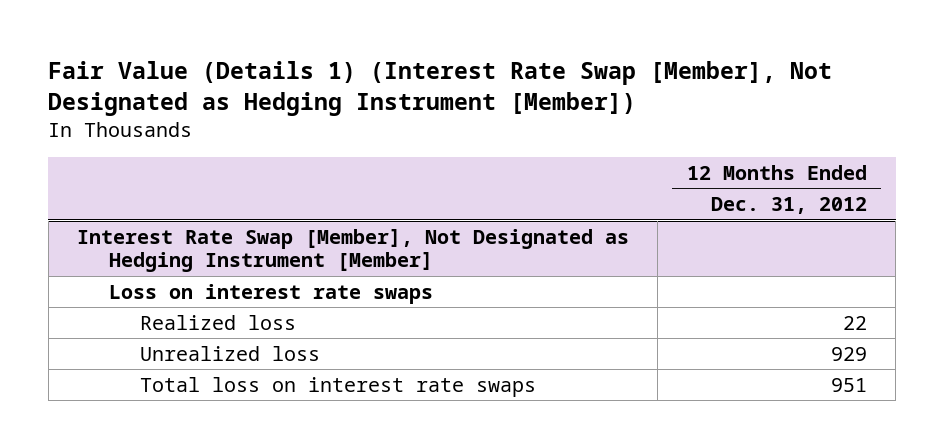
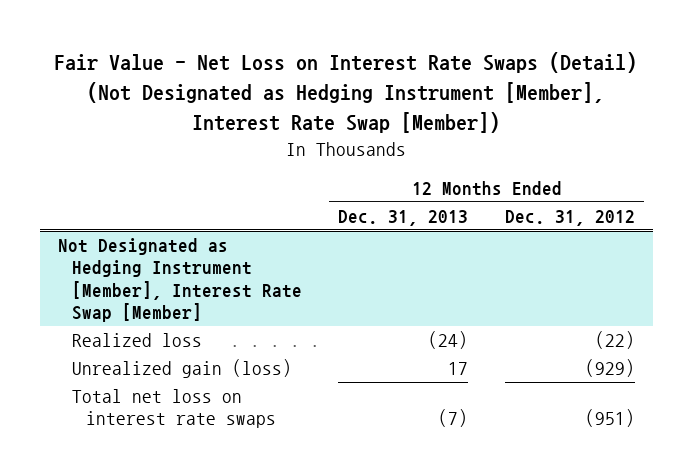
[48,61,833,116] Fair Value (Details 1) (Interest Rate Swap [Member], Not Designated as Hedging Instrument [Member]) -> [54,52,638,134] Fair Value - Net Loss on Interest Rate Swaps (Detail) (Not Designated as Hedging Instrument [Member], Interest Rate Swap [Member])
none -> [338,209,469,226] Dec. 31, 2013
[108,283,433,304] Loss on interest rate swaps -> none
[77,228,630,273] Interest Rate Swap [Member], Not Designated as Hedging Instrument [Member] -> [57,238,303,323] Not Designated as Hedging Instrument [Member], Interest Rate Swap [Member]
[842,315,867,330] 22 -> [594,331,635,350] (22)
[140,345,321,361] Unrealized loss -> [72,359,293,379] Unrealized gain (loss)
[830,346,867,361] 929 -> [584,359,635,378] (929)
[140,376,537,397] Total loss on interest rate swaps -> [72,389,277,429] Total net loss on interest rate swaps
[830,377,867,392] 951 -> [584,409,635,428] (951)

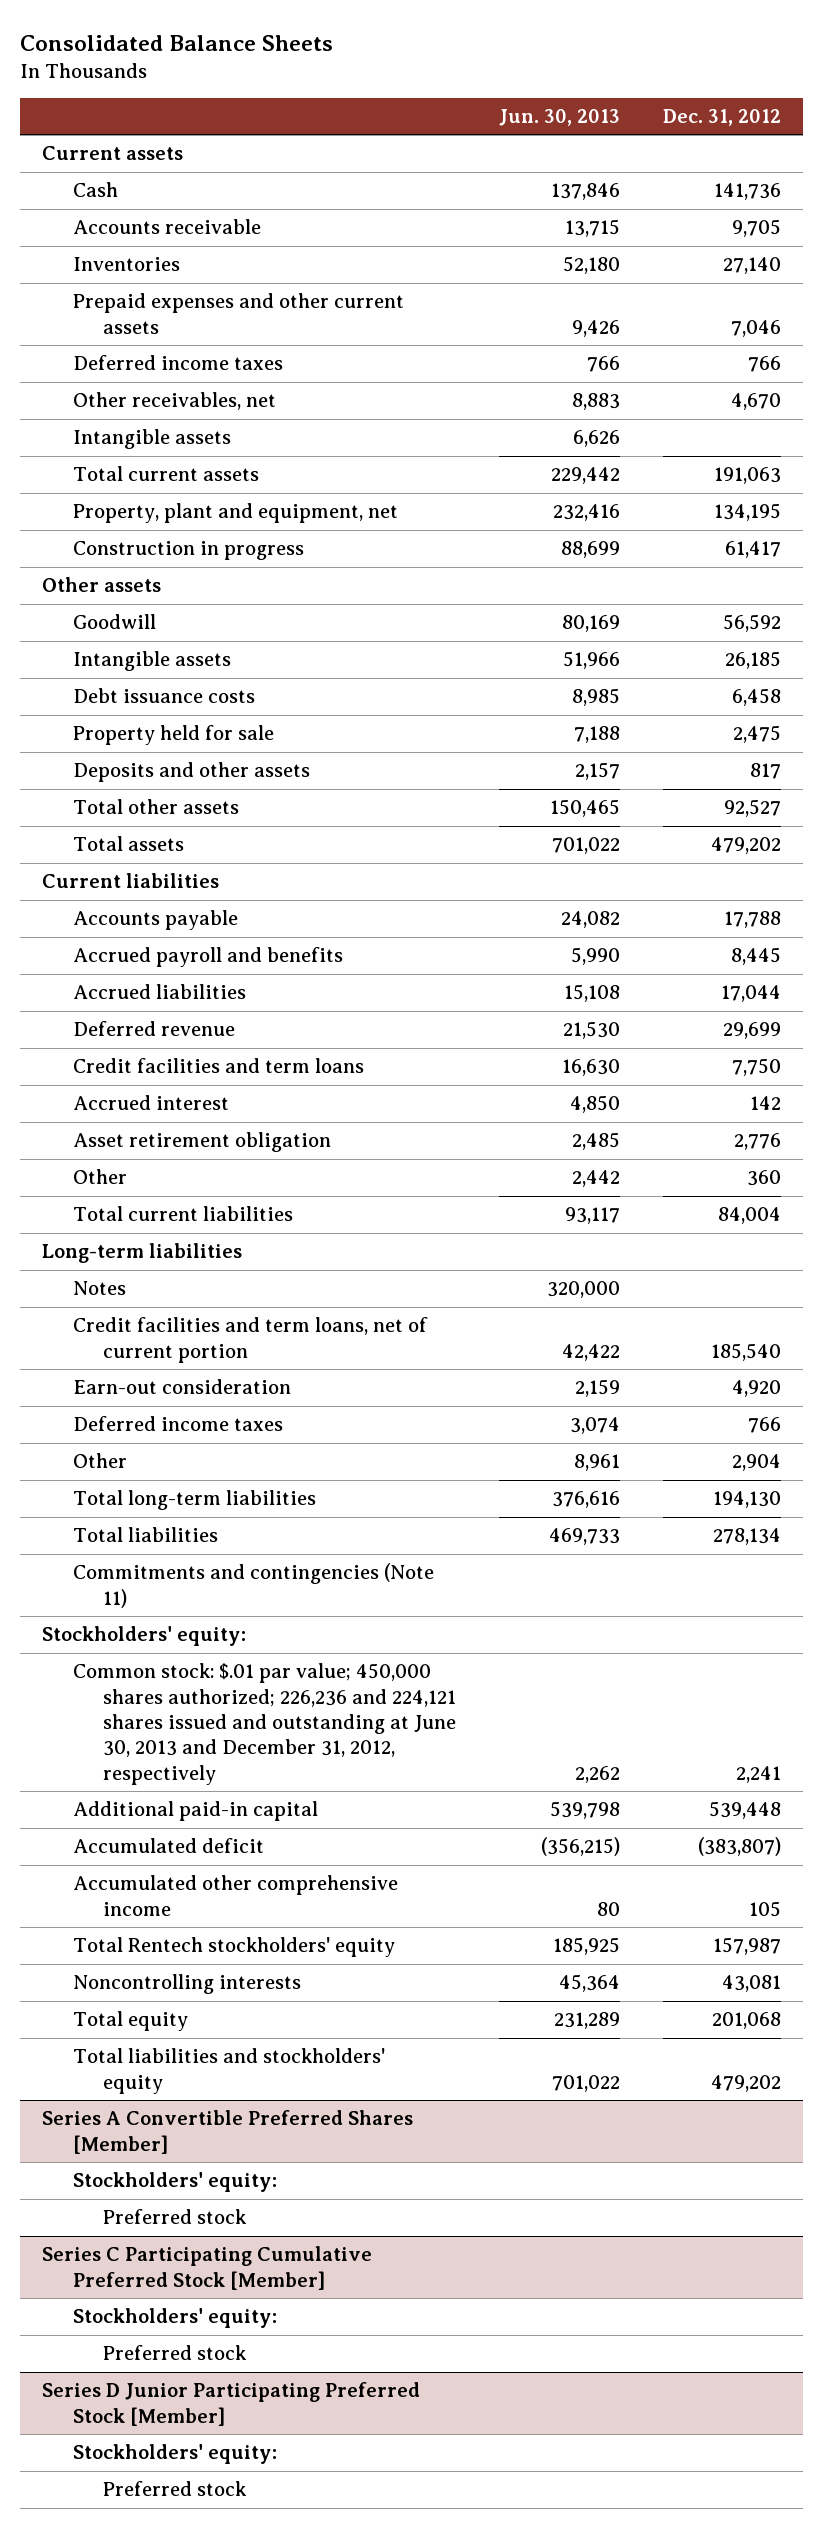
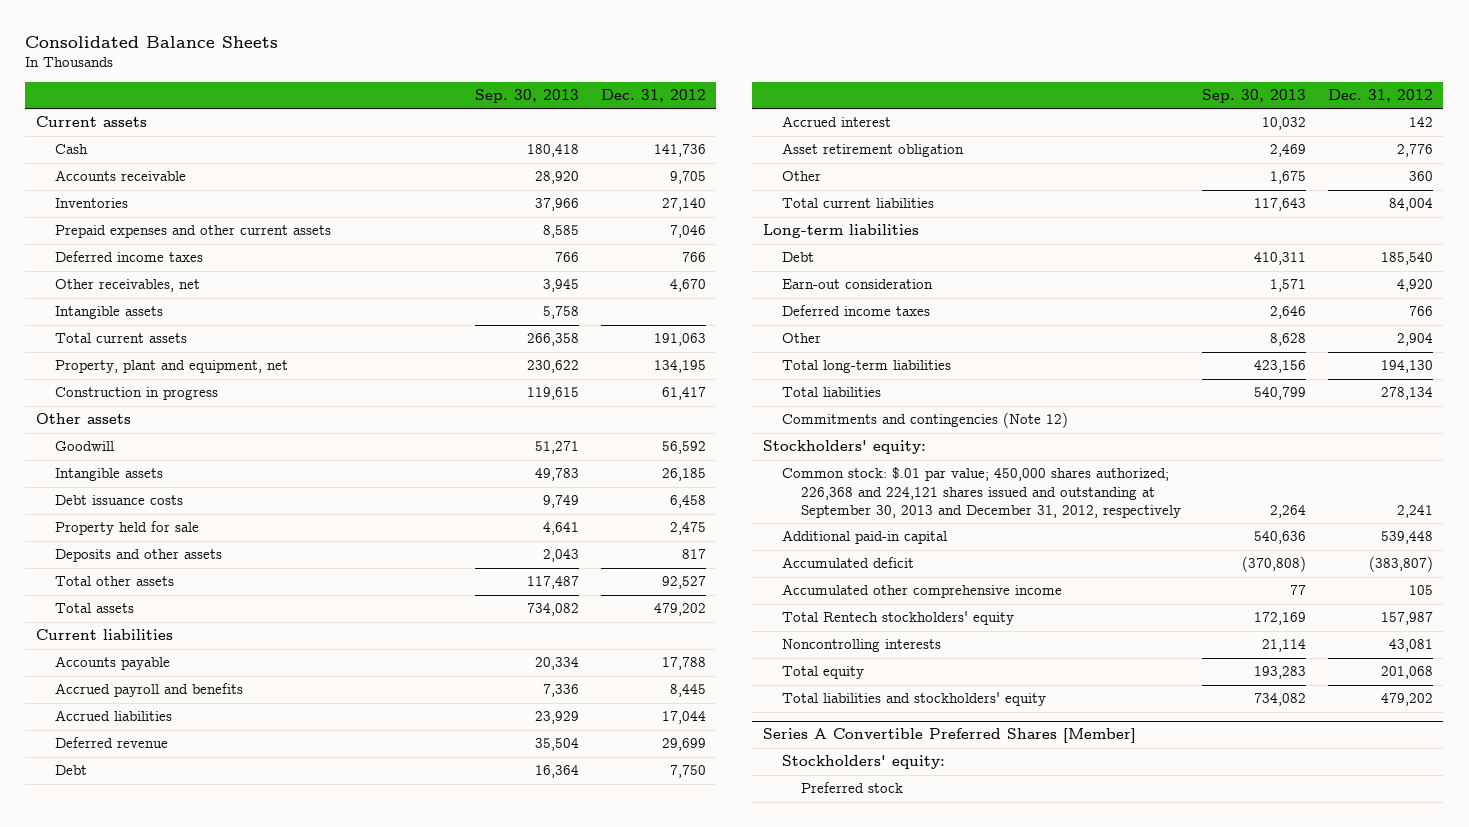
[499,108,621,126] Jun. 30, 2013 -> none
none -> [475,88,580,103] Sep. 30, 2013
[72,1058,364,1074] Credit facilities and term loans -> [55,765,88,776] Debt
[72,1281,126,1296] Notes -> none
[72,1317,428,1363] Credit facilities and term loans, net of current portion -> [781,252,814,263] Debt
[72,1563,434,1608] Commitments and contingencies (Note 11) -> [781,412,1068,429] Commitments and contingencies (Note 12)
[72,1663,457,1785] Common stock: $.01 par value; 450,000 shares authorized; 226,236 and 224,121 shares issued and outstanding at June 30, 2013 and December 31, 2012, respectively -> [781,467,1181,518] Common stock: $.01 par value; 450,000 shares authorized; 226,368 and 224,121 shares issued and outstanding at September 30, 2013 and December 31, 2012, respectively
[41,2246,372,2290] Series C Participating Cumulative Preferred Stock [Member] -> none
[72,2308,277,2329] Stockholders' equity: -> none
[103,2345,248,2361] Preferred stock -> none
[41,2382,420,2426] Series D Junior Participating Preferred Stock [Member] -> none
[72,2444,277,2465] Stockholders' equity: -> none
[103,2481,248,2497] Preferred stock -> none

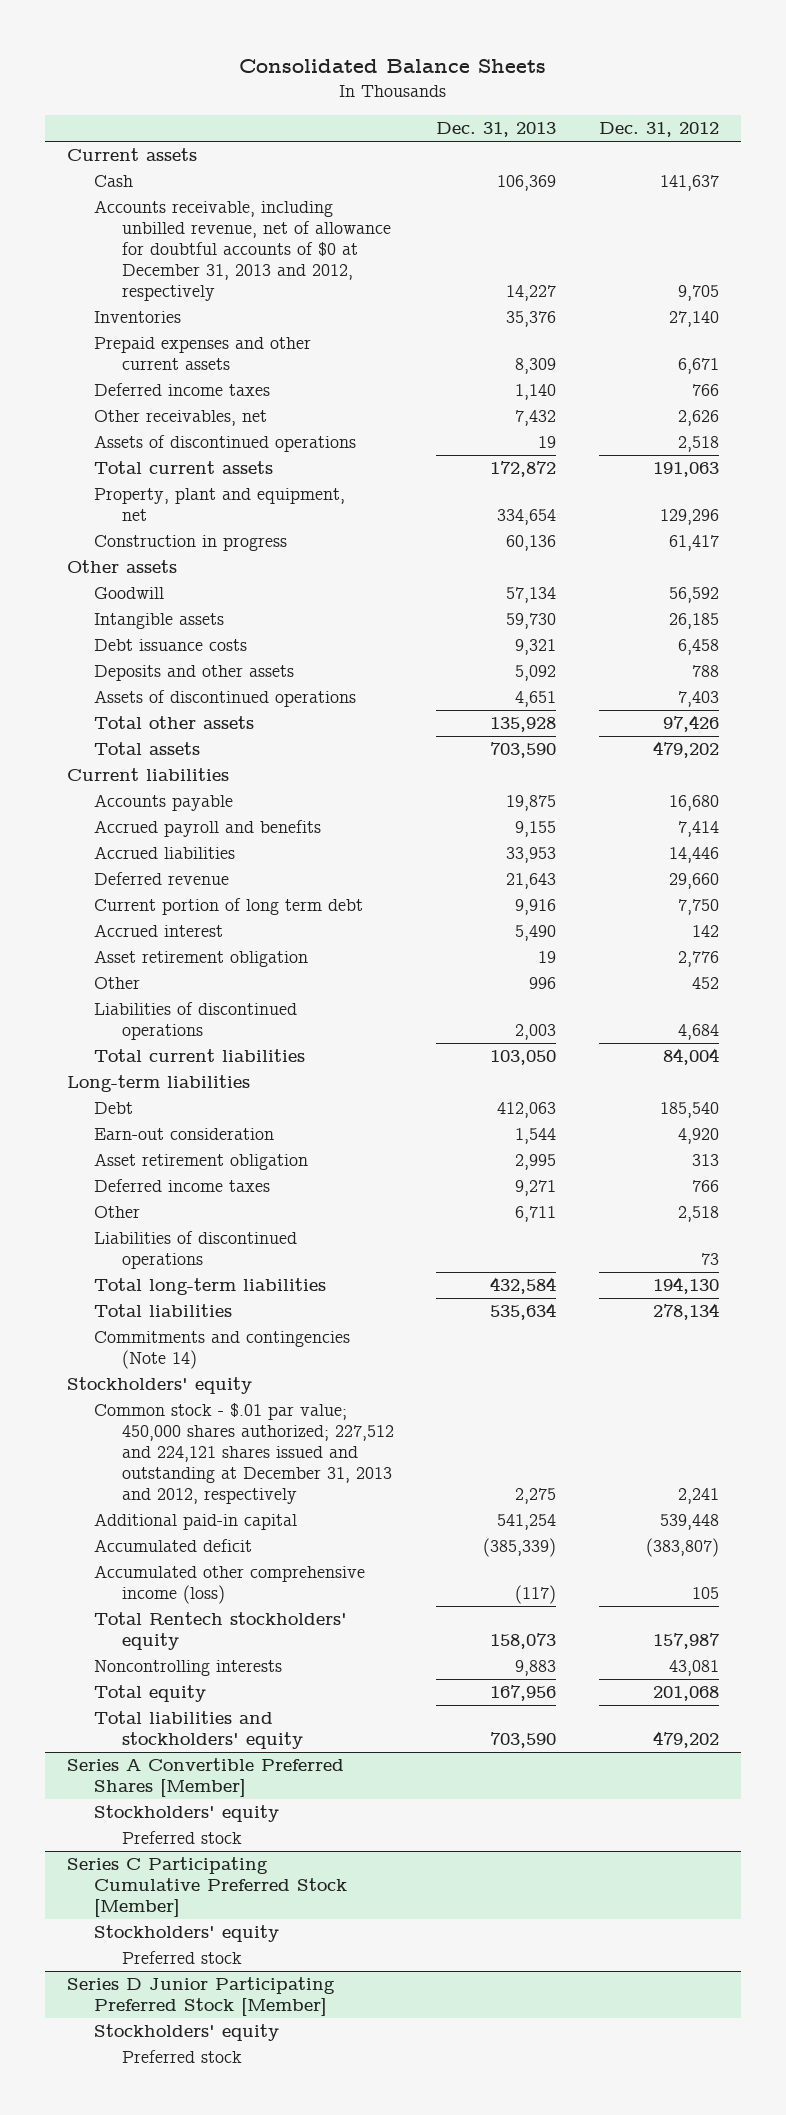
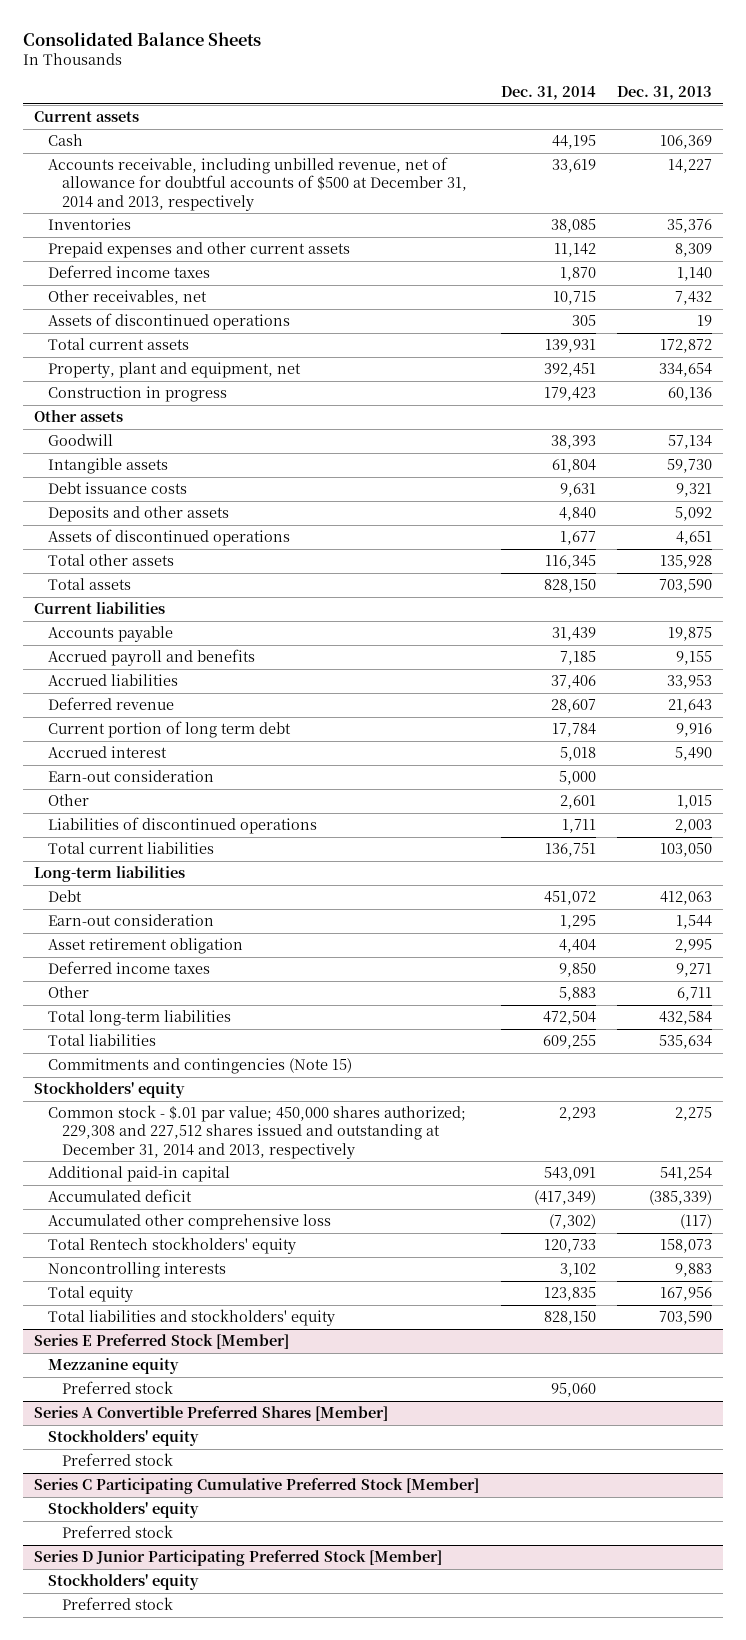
[599,121,720,137] Dec. 31, 2012 -> none
none -> [500,85,596,100] Dec. 31, 2014
[94,200,391,301] Accounts receivable, including unbilled revenue, net of allowance for doubtful accounts of $0 at December 31, 2013 and 2012, respectively -> [47,157,467,211] Accounts receivable, including unbilled revenue, net of allowance for doubtful accounts of $500 at December 31, 2014 and 2013, respectively
[94,950,309,968] Asset retirement obligation -> none
none -> [47,770,214,783] Earn-out consideration
[529,977,557,990] 996 -> [677,795,713,810] 1,015
[94,1231,298,1270] Liabilities of discontinued operations -> none
[94,1331,351,1370] Commitments and contingencies (Note 14) -> [47,1058,352,1075] Commitments and contingencies (Note 15)
[94,1403,394,1504] Common stock - $.01 par value; 450,000 shares authorized; 227,512 and 224,121 shares issued and outstanding at December 31, 2013 and 2012, respectively -> [47,1105,466,1159] Common stock - $.01 par value; 450,000 shares authorized; 229,308 and 227,512 shares issued and outstanding at December 31, 2014 and 2013, respectively
[94,1565,366,1605] Accumulated other comprehensive income (loss) -> [47,1214,331,1231] Accumulated other comprehensive loss
none -> [33,1334,289,1350] Series E Preferred Stock [Member]
none -> [47,1358,179,1375] Mezzanine equity
none -> [61,1381,173,1395] Preferred stock

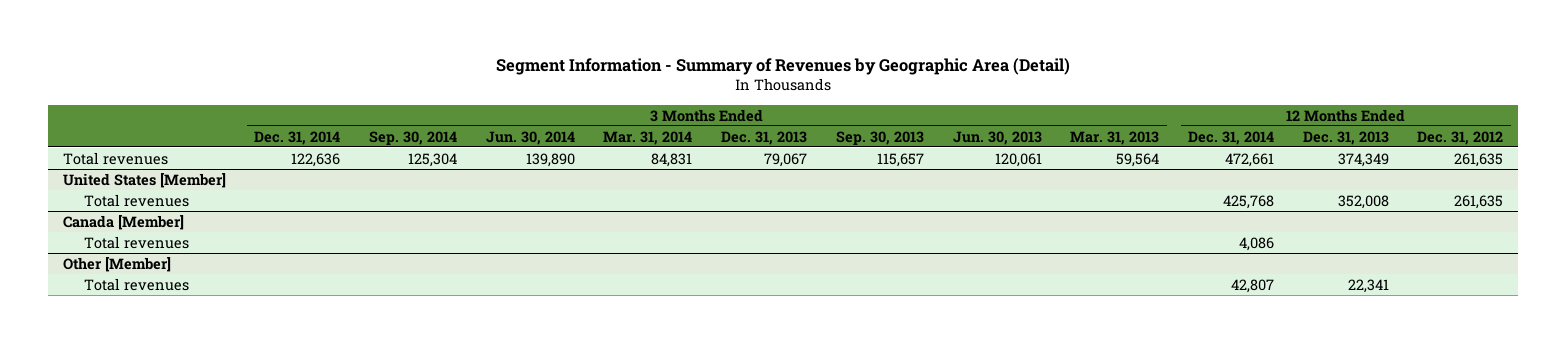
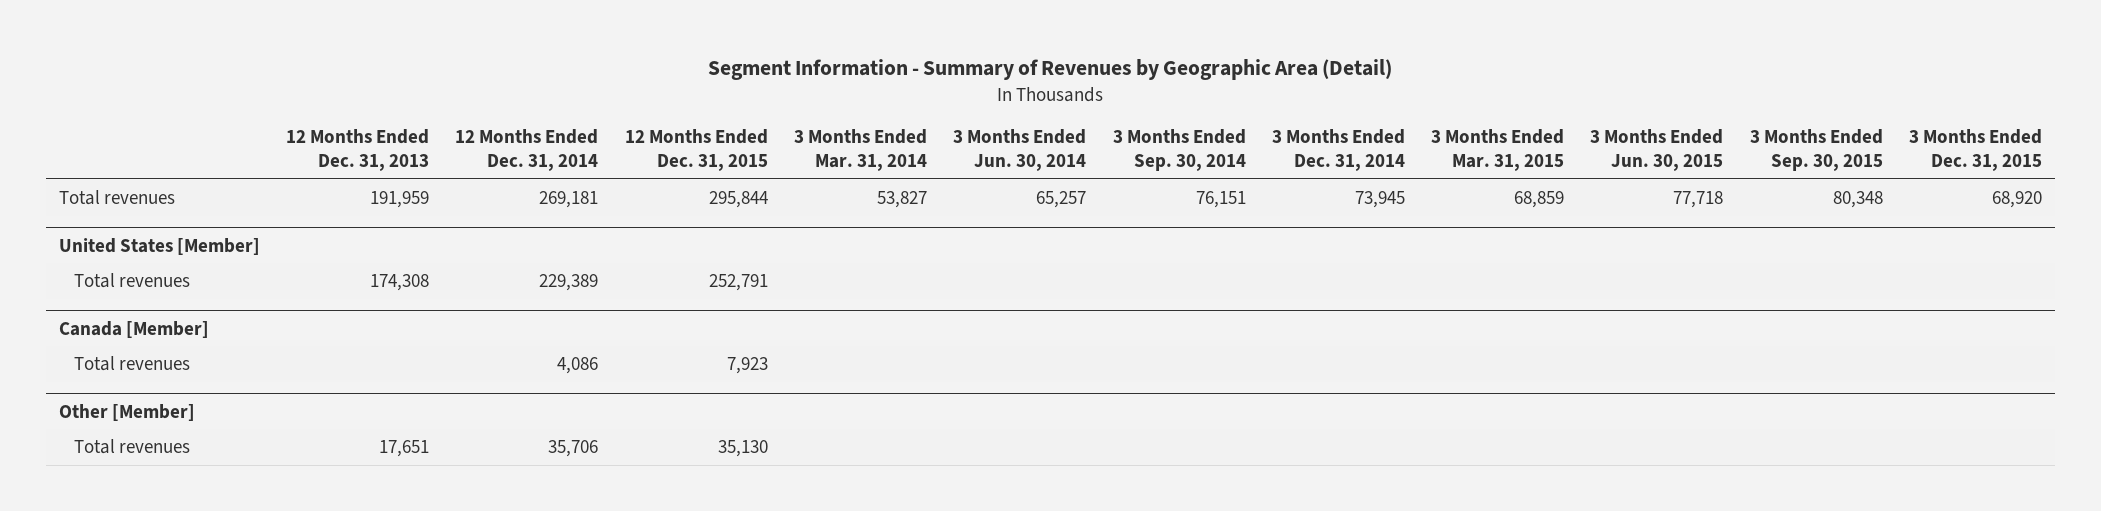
[721,130,808,145] Dec. 31, 2013 -> none
[835,130,924,145] Sep. 30, 2013 -> none
[952,130,1042,145] Jun. 30, 2013 -> none
[1070,130,1160,145] Mar. 31, 2013 -> none
[1417,130,1504,145] Dec. 31, 2012 -> none
none -> [624,129,768,172] 12 Months Ended Dec. 31, 2015
none -> [1431,129,1565,172] 3 Months Ended Mar. 31, 2015
none -> [1590,129,1724,172] 3 Months Ended Jun. 30, 2015
none -> [1749,129,1883,172] 3 Months Ended Sep. 30, 2015
none -> [1909,129,2043,172] 3 Months Ended Dec. 31, 2015
[291,152,341,167] 122,636 -> [1354,191,1405,209] 73,945
[408,152,458,167] 125,304 -> [1195,191,1246,209] 76,151
[525,152,575,167] 139,890 -> [1036,191,1087,209] 65,257
[651,152,693,167] 84,831 -> [877,191,928,209] 53,827
[1225,152,1275,167] 472,661 -> [539,191,599,209] 269,181
[1337,152,1389,167] 374,349 -> [370,191,430,209] 191,959
[1223,194,1275,209] 425,768 -> [539,274,599,292] 229,389
[1337,194,1389,209] 352,008 -> [370,274,430,292] 174,308
[1231,278,1275,293] 42,807 -> [548,440,599,458] 35,706
[1347,278,1389,293] 22,341 -> [379,440,430,458] 17,651

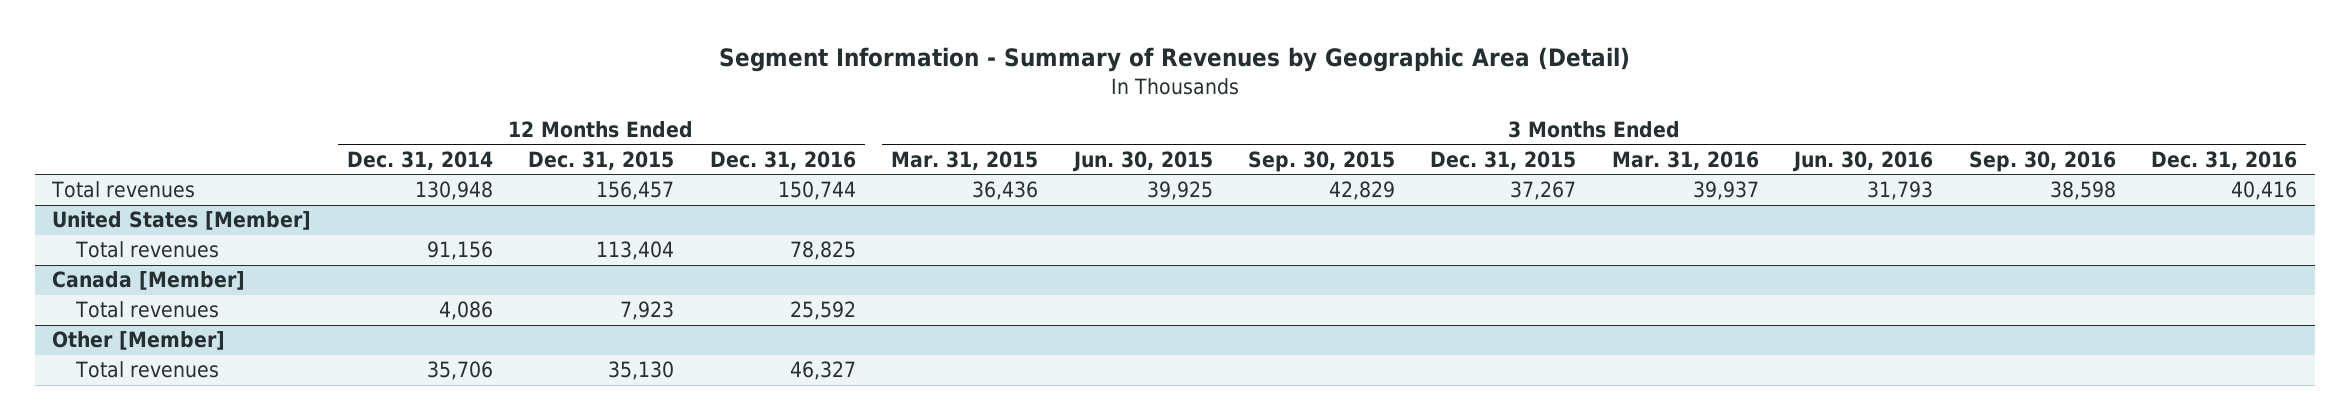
[286,129,430,172] 12 Months Ended Dec. 31, 2013 -> none
[794,129,928,172] 3 Months Ended Mar. 31, 2014 -> none
[953,129,1087,172] 3 Months Ended Jun. 30, 2014 -> none
[1112,129,1246,172] 3 Months Ended Sep. 30, 2014 -> none
[1271,129,1405,172] 3 Months Ended Dec. 31, 2014 -> none
none -> [709,150,856,170] Dec. 31, 2016
none -> [1611,150,1759,170] Mar. 31, 2016
none -> [1792,150,1934,172] Jun. 30, 2016
none -> [1968,150,2116,172] Sep. 30, 2016
none -> [2151,150,2298,170] Dec. 31, 2016
[539,191,599,209] 269,181 -> [414,181,493,201] 130,948
[708,191,768,209] 295,844 -> [596,181,675,201] 156,457
[1514,191,1565,209] 68,859 -> [972,181,1039,201] 36,436
[1673,191,1724,209] 77,718 -> [1146,181,1213,201] 39,925
[1832,191,1883,209] 80,348 -> [1328,181,1395,201] 42,829
[1992,191,2043,209] 68,920 -> [1510,181,1577,201] 37,267
[539,274,599,292] 229,389 -> [426,241,493,261] 91,156
[708,274,768,292] 252,791 -> [596,241,675,261] 113,404

